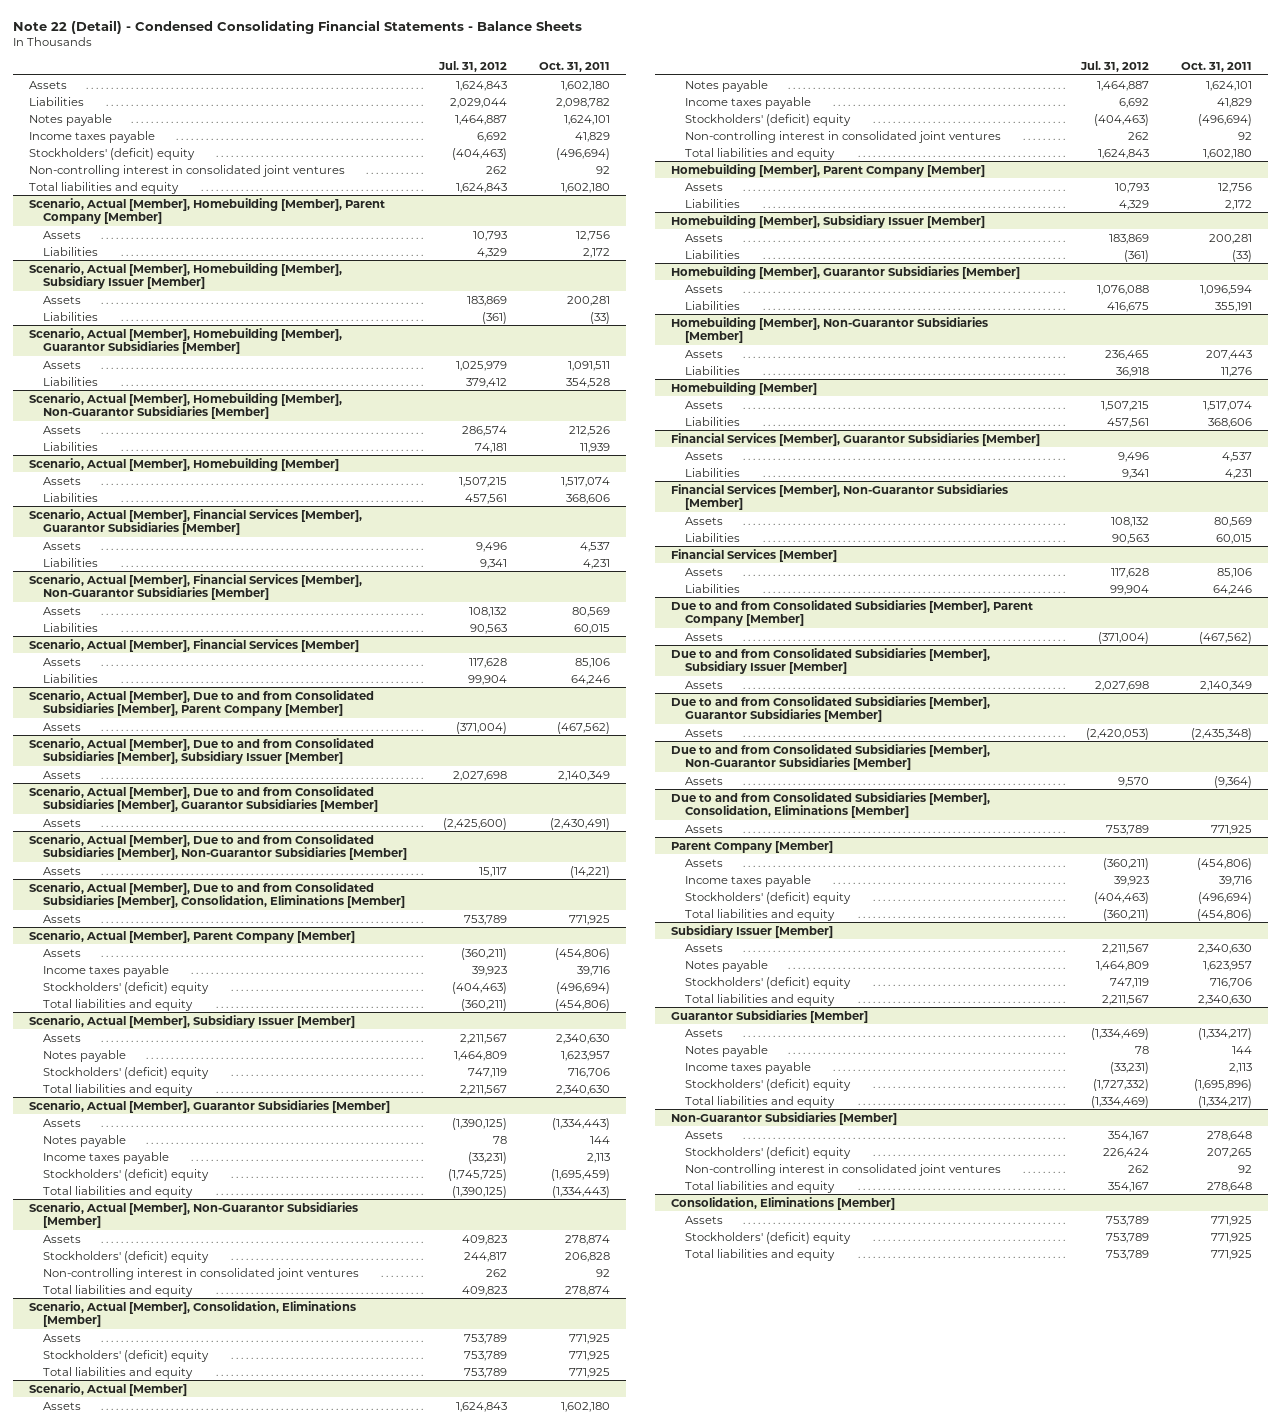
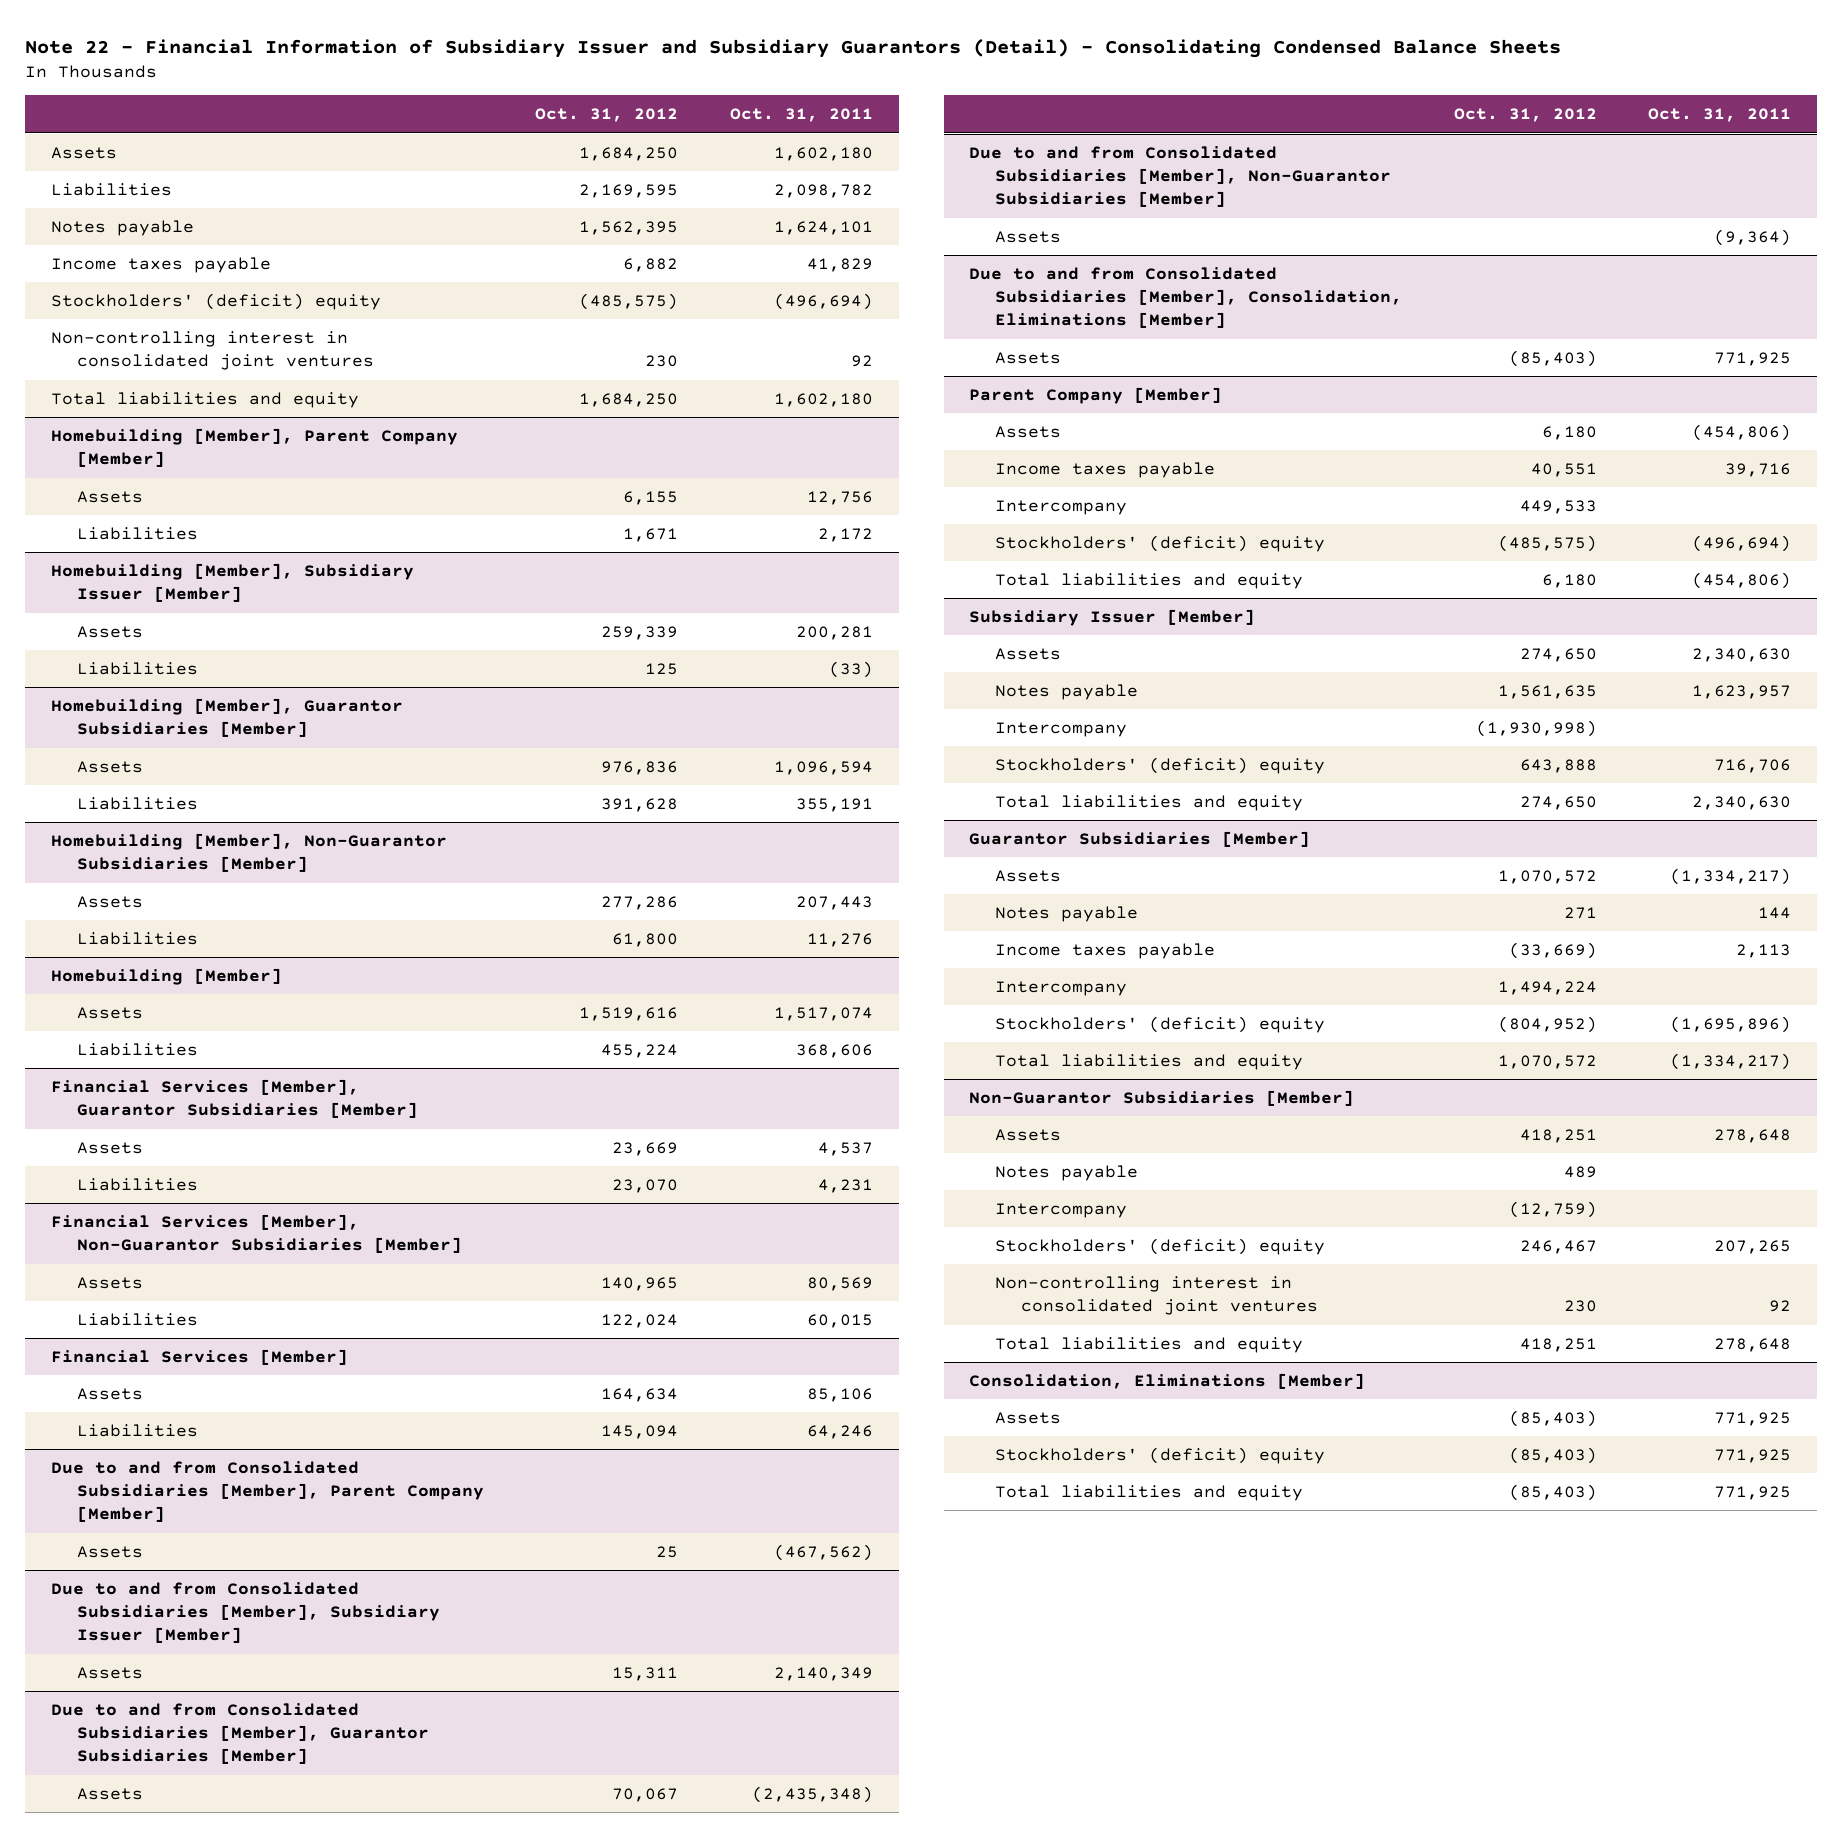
[12,19,582,34] Note 22 (Detail) - Condensed Consolidating Financial Statements - Balance Sheets -> [25,38,1562,58] Note 22 - Financial Information of Subsidiary Issuer and Subsidiary Guarantors (Detail) - Consolidating Condensed Balance Sheets
[438,61,508,73] Jul. 31, 2012 -> none
none -> [535,108,679,123] Oct. 31, 2012
[28,197,385,225] Scenario, Actual [Member], Homebuilding [Member], Parent Company [Member] -> none
[43,230,82,239] Assets -> none
[43,246,99,256] Liabilities -> none
[28,262,342,290] Scenario, Actual [Member], Homebuilding [Member], Subsidiary Issuer [Member] -> none
[43,295,82,304] Assets -> none
[43,311,99,321] Liabilities -> none
[28,327,342,355] Scenario, Actual [Member], Homebuilding [Member], Guarantor Subsidiaries [Member] -> none
[43,360,82,369] Assets -> none
[43,376,99,386] Liabilities -> none
[28,392,342,420] Scenario, Actual [Member], Homebuilding [Member], Non-Guarantor Subsidiaries [Member] -> none
[43,425,82,434] Assets -> none
[43,441,99,451] Liabilities -> none
[28,457,339,471] Scenario, Actual [Member], Homebuilding [Member] -> none
[43,476,82,485] Assets -> none
[43,492,99,502] Liabilities -> none
[28,508,362,536] Scenario, Actual [Member], Financial Services [Member], Guarantor Subsidiaries [Member] -> none
[43,541,82,550] Assets -> none
[43,557,99,567] Liabilities -> none
[28,573,362,601] Scenario, Actual [Member], Financial Services [Member], Non-Guarantor Subsidiaries [Member] -> none
[43,606,82,615] Assets -> none
[43,622,99,632] Liabilities -> none
[28,638,359,652] Scenario, Actual [Member], Financial Services [Member] -> none
[43,657,82,666] Assets -> none
[43,673,99,683] Liabilities -> none
[28,689,374,717] Scenario, Actual [Member], Due to and from Consolidated Subsidiaries [Member], Parent Company [Member] -> none
[43,722,82,731] Assets -> none
[28,737,374,765] Scenario, Actual [Member], Due to and from Consolidated Subsidiaries [Member], Subsidiary Issuer [Member] -> none
[43,770,82,779] Assets -> none
[28,785,379,813] Scenario, Actual [Member], Due to and from Consolidated Subsidiaries [Member], Guarantor Subsidiaries [Member] -> none
[43,818,82,827] Assets -> none
[28,833,408,861] Scenario, Actual [Member], Due to and from Consolidated Subsidiaries [Member], Non-Guarantor Subsidiaries [Member] -> none
[43,866,82,875] Assets -> none
[28,881,406,909] Scenario, Actual [Member], Due to and from Consolidated Subsidiaries [Member], Consolidation, Eliminations [Member] -> none
[43,914,82,923] Assets -> none
[28,929,355,943] Scenario, Actual [Member], Parent Company [Member] -> none
[43,948,82,957] Assets -> none
[43,964,170,977] Income taxes payable -> none
[43,981,210,994] Stockholders' (deficit) equity -> none
[43,998,194,1011] Total liabilities and equity -> none
[28,1014,355,1028] Scenario, Actual [Member], Subsidiary Issuer [Member] -> none
[43,1033,82,1042] Assets -> none
[43,1049,127,1062] Notes payable -> none
[43,1066,210,1079] Stockholders' (deficit) equity -> none
[43,1083,194,1096] Total liabilities and equity -> none
[28,1099,390,1113] Scenario, Actual [Member], Guarantor Subsidiaries [Member] -> none
[43,1118,82,1127] Assets -> none
[43,1134,127,1147] Notes payable -> none
[43,1151,170,1164] Income taxes payable -> none
[43,1168,210,1181] Stockholders' (deficit) equity -> none
[43,1185,194,1198] Total liabilities and equity -> none
[28,1201,358,1229] Scenario, Actual [Member], Non-Guarantor Subsidiaries [Member] -> none
[43,1234,82,1243] Assets -> none
[43,1250,210,1263] Stockholders' (deficit) equity -> none
[43,1267,360,1280] Non-controlling interest in consolidated joint ventures -> none
[43,1284,194,1297] Total liabilities and equity -> none
[28,1300,356,1328] Scenario, Actual [Member], Consolidation, Eliminations [Member] -> none
[43,1333,82,1342] Assets -> none
[43,1349,210,1362] Stockholders' (deficit) equity -> none
[43,1366,194,1379] Total liabilities and equity -> none
[28,1382,187,1396] Scenario, Actual [Member] -> none
[43,1401,82,1410] Assets -> none
[685,79,769,92] Notes payable -> none
[685,96,812,109] Income taxes payable -> none
[685,113,852,126] Stockholders' (deficit) equity -> none
[685,130,1002,143] Non-controlling interest in consolidated joint ventures -> none
[685,147,836,160] Total liabilities and equity -> none
none -> [995,499,1128,515] Intercompany
none -> [995,721,1128,737] Intercompany
none -> [995,980,1128,996] Intercompany
none -> [995,1164,1139,1181] Notes payable
none -> [995,1202,1128,1218] Intercompany

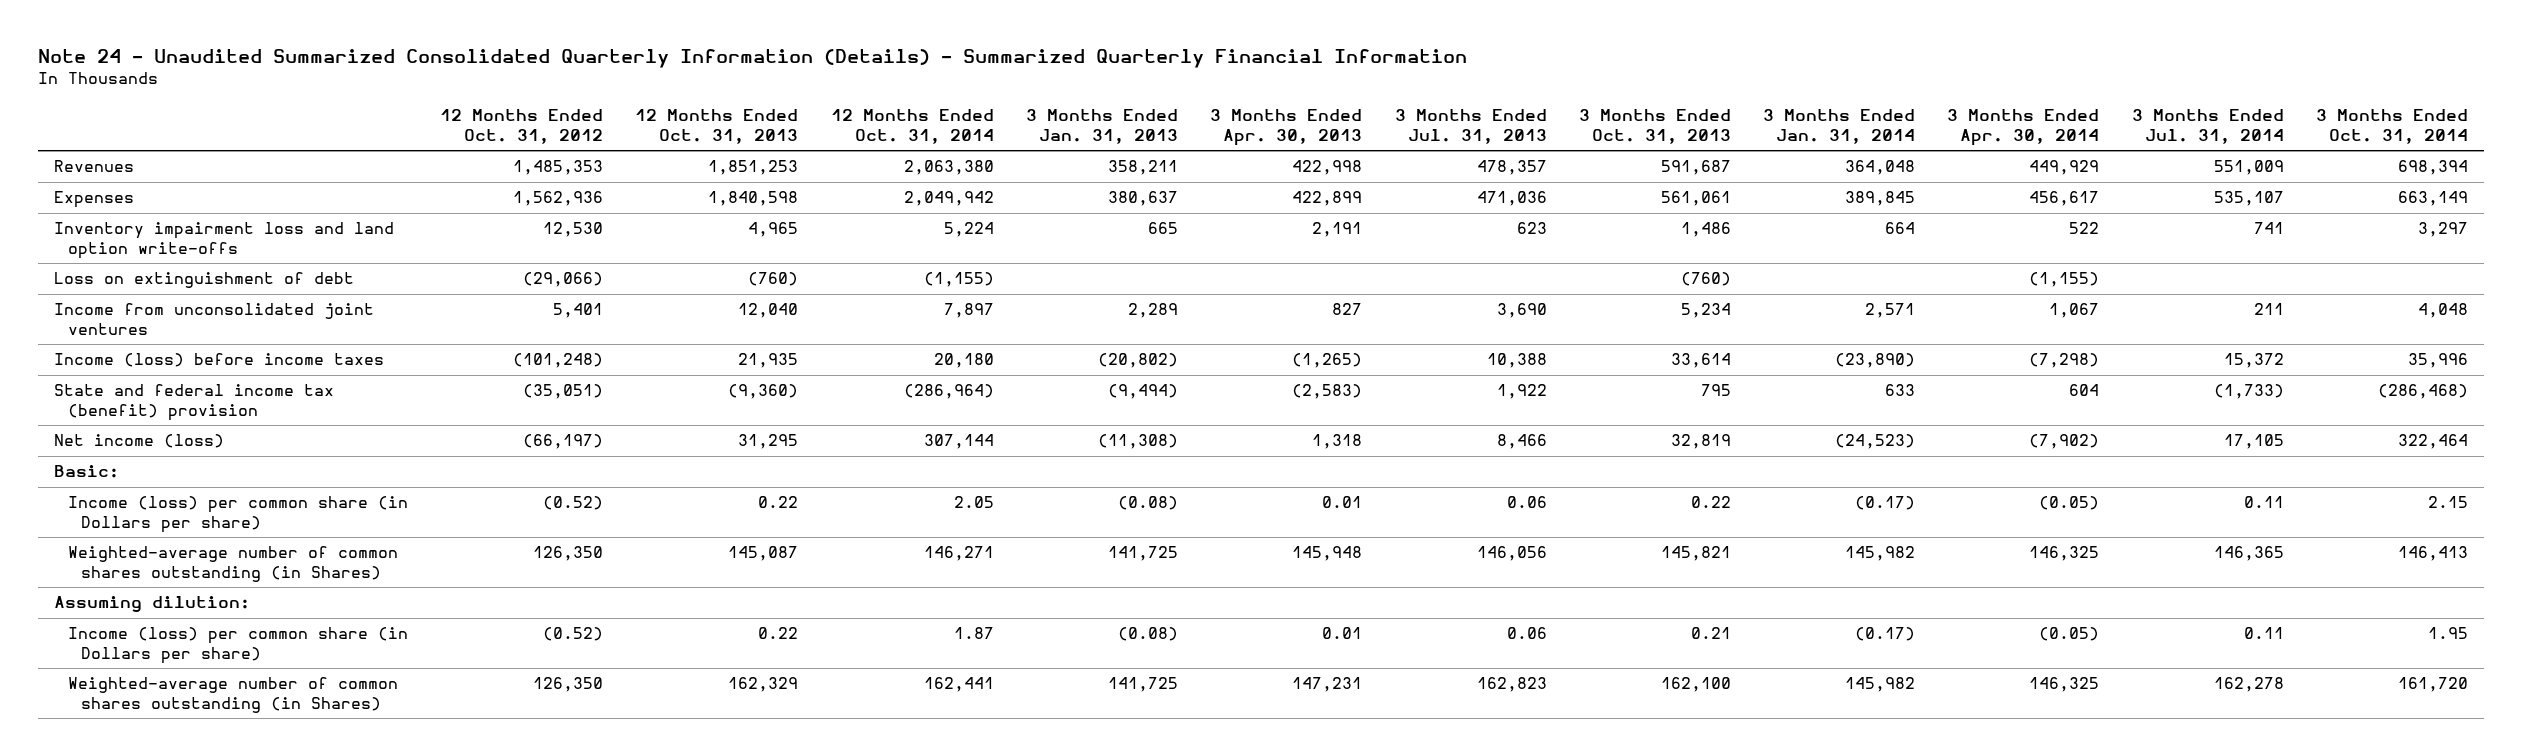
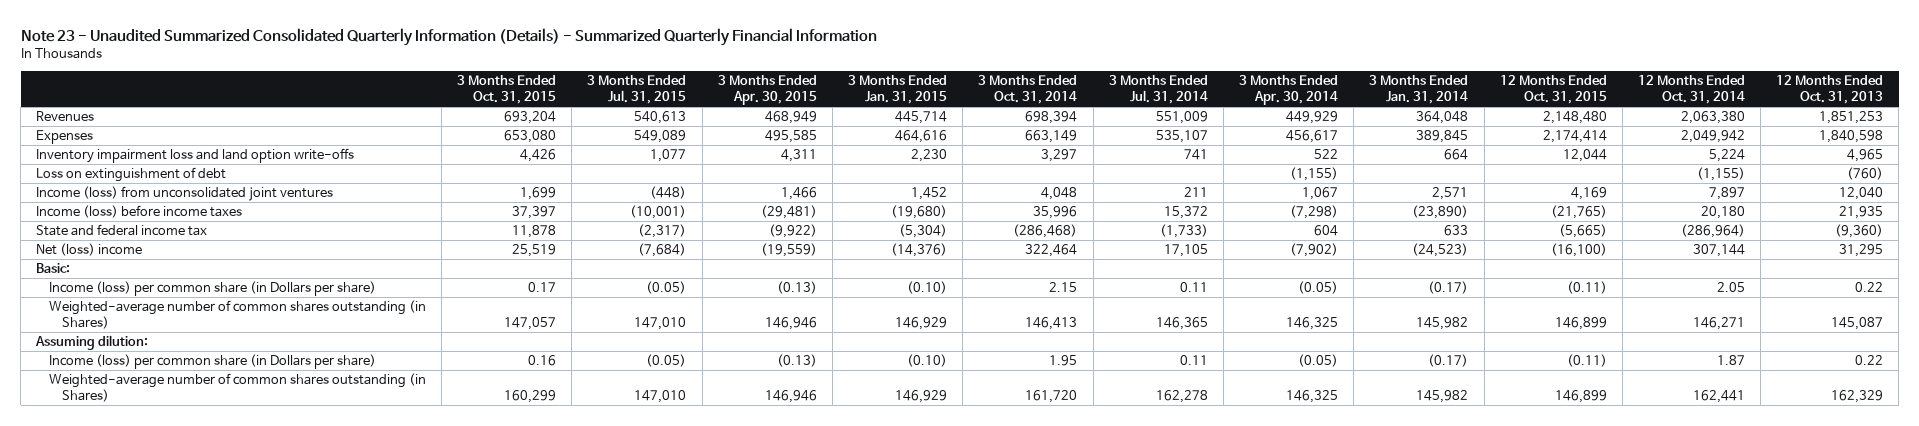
[38,48,1468,68] Note 24 - Unaudited Summarized Consolidated Quarterly Information (Details) - Summarized Quarterly Financial Information -> [20,27,877,46] Note 23 - Unaudited Summarized Consolidated Quarterly Information (Details) - Summarized Quarterly Financial Information
[440,109,604,145] 12 Months Ended Oct. 31, 2012 -> none
[1026,109,1179,145] 3 Months Ended Jan. 31, 2013 -> none
[1210,109,1363,147] 3 Months Ended Apr. 30, 2013 -> none
[1394,109,1547,145] 3 Months Ended Jul. 31, 2013 -> none
[1578,109,1731,145] 3 Months Ended Oct. 31, 2013 -> none
none -> [457,75,557,105] 3 Months Ended Oct. 31, 2015
none -> [587,75,687,105] 3 Months Ended Jul. 31, 2015
none -> [717,75,817,106] 3 Months Ended Apr. 30, 2015
none -> [848,75,948,105] 3 Months Ended Jan. 31, 2015
none -> [1499,75,1607,105] 12 Months Ended Oct. 31, 2015
[54,303,375,336] Income from unconsolidated joint ventures -> [36,186,334,202] Income (loss) from unconsolidated joint ventures
[54,384,335,422] State and federal income tax (benefit) provision -> [36,224,208,237] State and federal income tax
[54,434,225,449] Net income (loss) -> [36,243,143,257] Net (loss) income

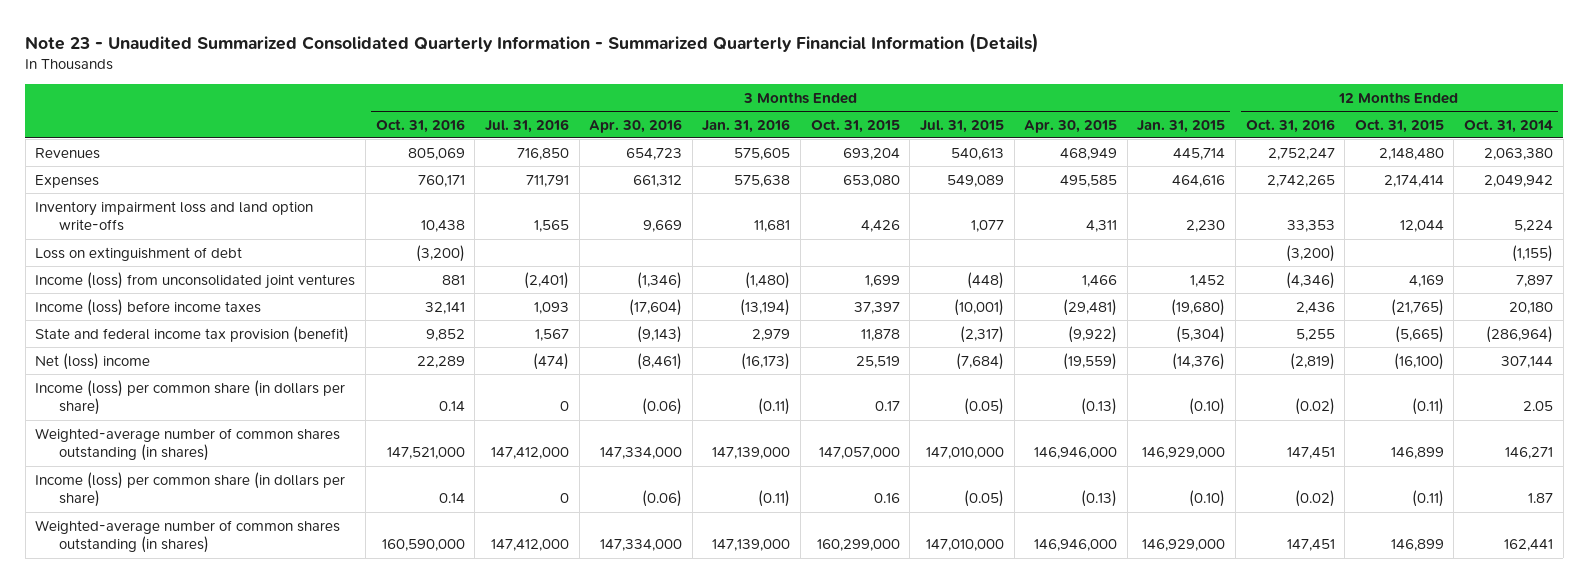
[20,27,877,46] Note 23 - Unaudited Summarized Consolidated Quarterly Information (Details) - Summarized Quarterly Financial Information -> [25,32,1040,53] Note 23 - Unaudited Summarized Consolidated Quarterly Information - Summarized Quarterly Financial Information (Details)
[978,75,1078,105] 3 Months Ended Oct. 31, 2014 -> none
[1108,75,1208,105] 3 Months Ended Jul. 31, 2014 -> none
[1239,75,1339,106] 3 Months Ended Apr. 30, 2014 -> none
[1369,75,1469,105] 3 Months Ended Jan. 31, 2014 -> none
[1776,75,1884,105] 12 Months Ended Oct. 31, 2013 -> none
none -> [375,118,465,133] Oct. 31, 2016
none -> [484,118,569,133] Jul. 31, 2016
none -> [589,118,683,133] Apr. 30, 2016
none -> [702,118,791,133] Jan. 31, 2016
none -> [1245,118,1335,133] Oct. 31, 2016
[36,224,208,237] State and federal income tax -> [35,325,350,343] State and federal income tax provision (benefit)
[36,263,71,274] Basic: -> none
[35,335,149,351] Assuming dilution: -> none
[48,281,376,297] Income (loss) per common share (in Dollars per share) -> [35,379,346,416] Income (loss) per common share (in dollars per share)
[48,300,426,330] Weighted-average number of common shares outstanding (in Shares) -> [35,427,341,462] Weighted-average number of common shares outstanding (in shares)
[504,317,557,331] 147,057 -> [818,447,900,460] 147,057,000
[634,317,687,331] 147,010 -> [925,447,1004,460] 147,010,000
[764,317,817,331] 146,946 -> [1034,447,1118,460] 146,946,000
[895,317,948,331] 146,929 -> [1142,447,1226,460] 146,929,000
[48,354,376,370] Income (loss) per common share (in Dollars per share) -> [35,471,346,508] Income (loss) per common share (in dollars per share)
[48,373,426,403] Weighted-average number of common shares outstanding (in Shares) -> [35,519,341,554] Weighted-average number of common shares outstanding (in shares)
[504,390,557,404] 160,299 -> [816,539,900,552] 160,299,000
[634,390,687,404] 147,010 -> [925,539,1004,552] 147,010,000
[764,390,817,404] 146,946 -> [1034,539,1118,552] 146,946,000
[895,390,948,404] 146,929 -> [1142,539,1226,552] 146,929,000

